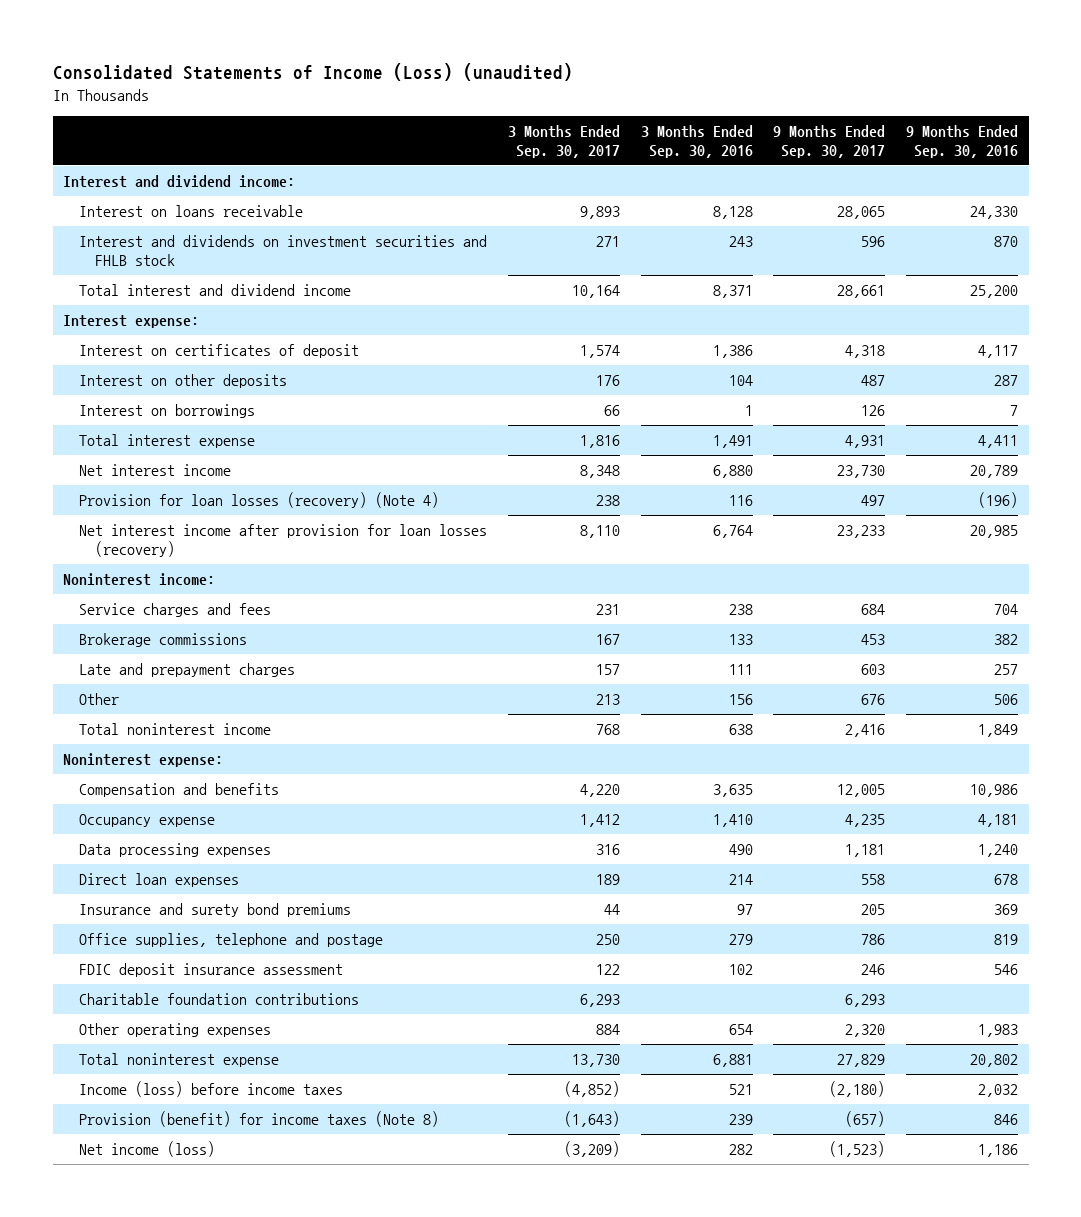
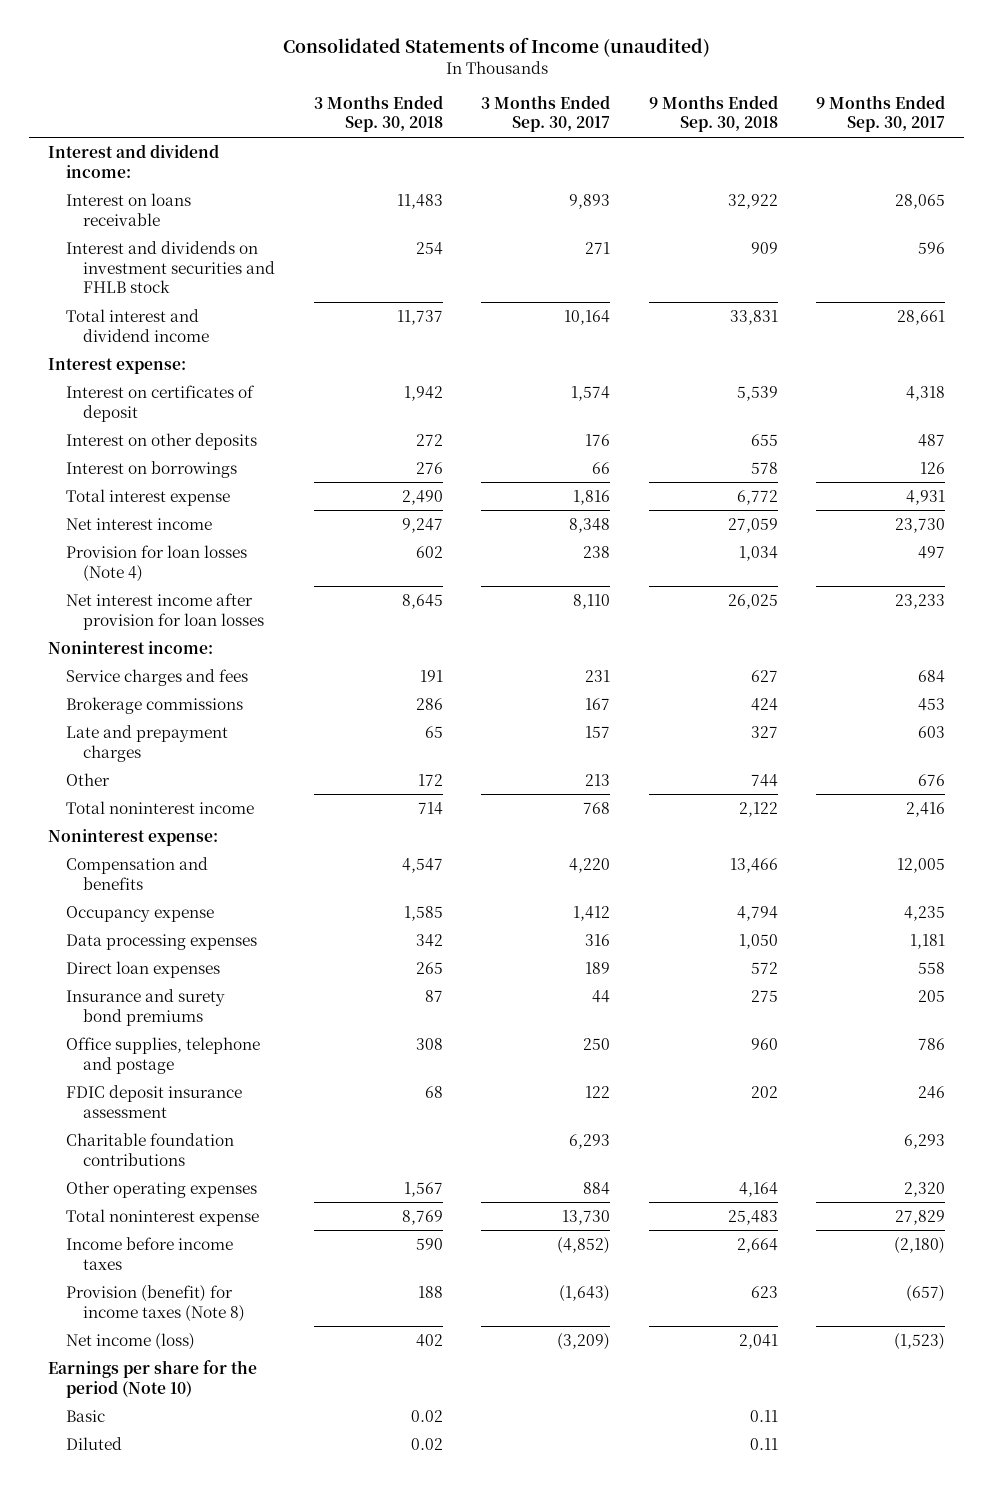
[52,62,573,81] Consolidated Statements of Income (Loss) (unaudited) -> [282,36,710,57] Consolidated Statements of Income (unaudited)
[640,125,753,159] 3 Months Ended Sep. 30, 2016 -> none
[906,125,1019,159] 9 Months Ended Sep. 30, 2016 -> none
none -> [313,94,443,133] 3 Months Ended Sep. 30, 2018
none -> [648,94,778,133] 9 Months Ended Sep. 30, 2018
[78,492,439,509] Provision for loan losses (recovery) (Note 4) -> [65,544,247,582] Provision for loan losses (Note 4)
[78,524,487,558] Net interest income after provision for loan losses (recovery) -> [65,592,264,630] Net interest income after provision for loan losses
[78,1081,343,1098] Income (loss) before income taxes -> [65,1236,233,1270] Income before income taxes
none -> [48,1359,258,1398] Earnings per share for the period (Note 10)
none -> [65,1409,105,1422] Basic
none -> [65,1436,122,1450] Diluted

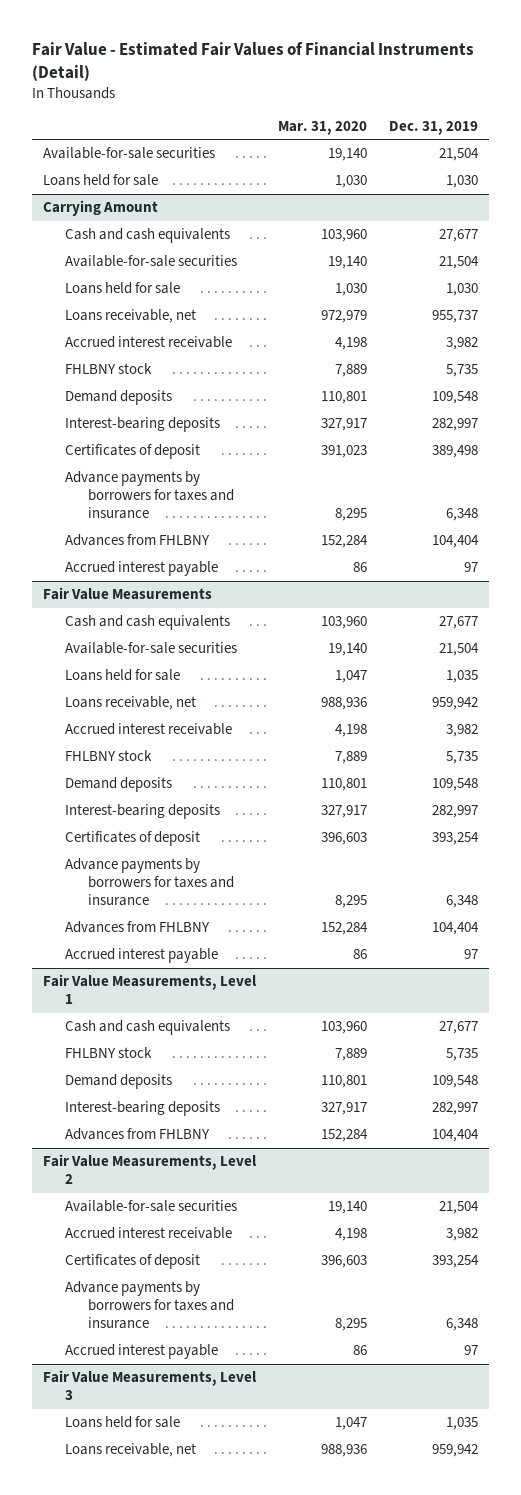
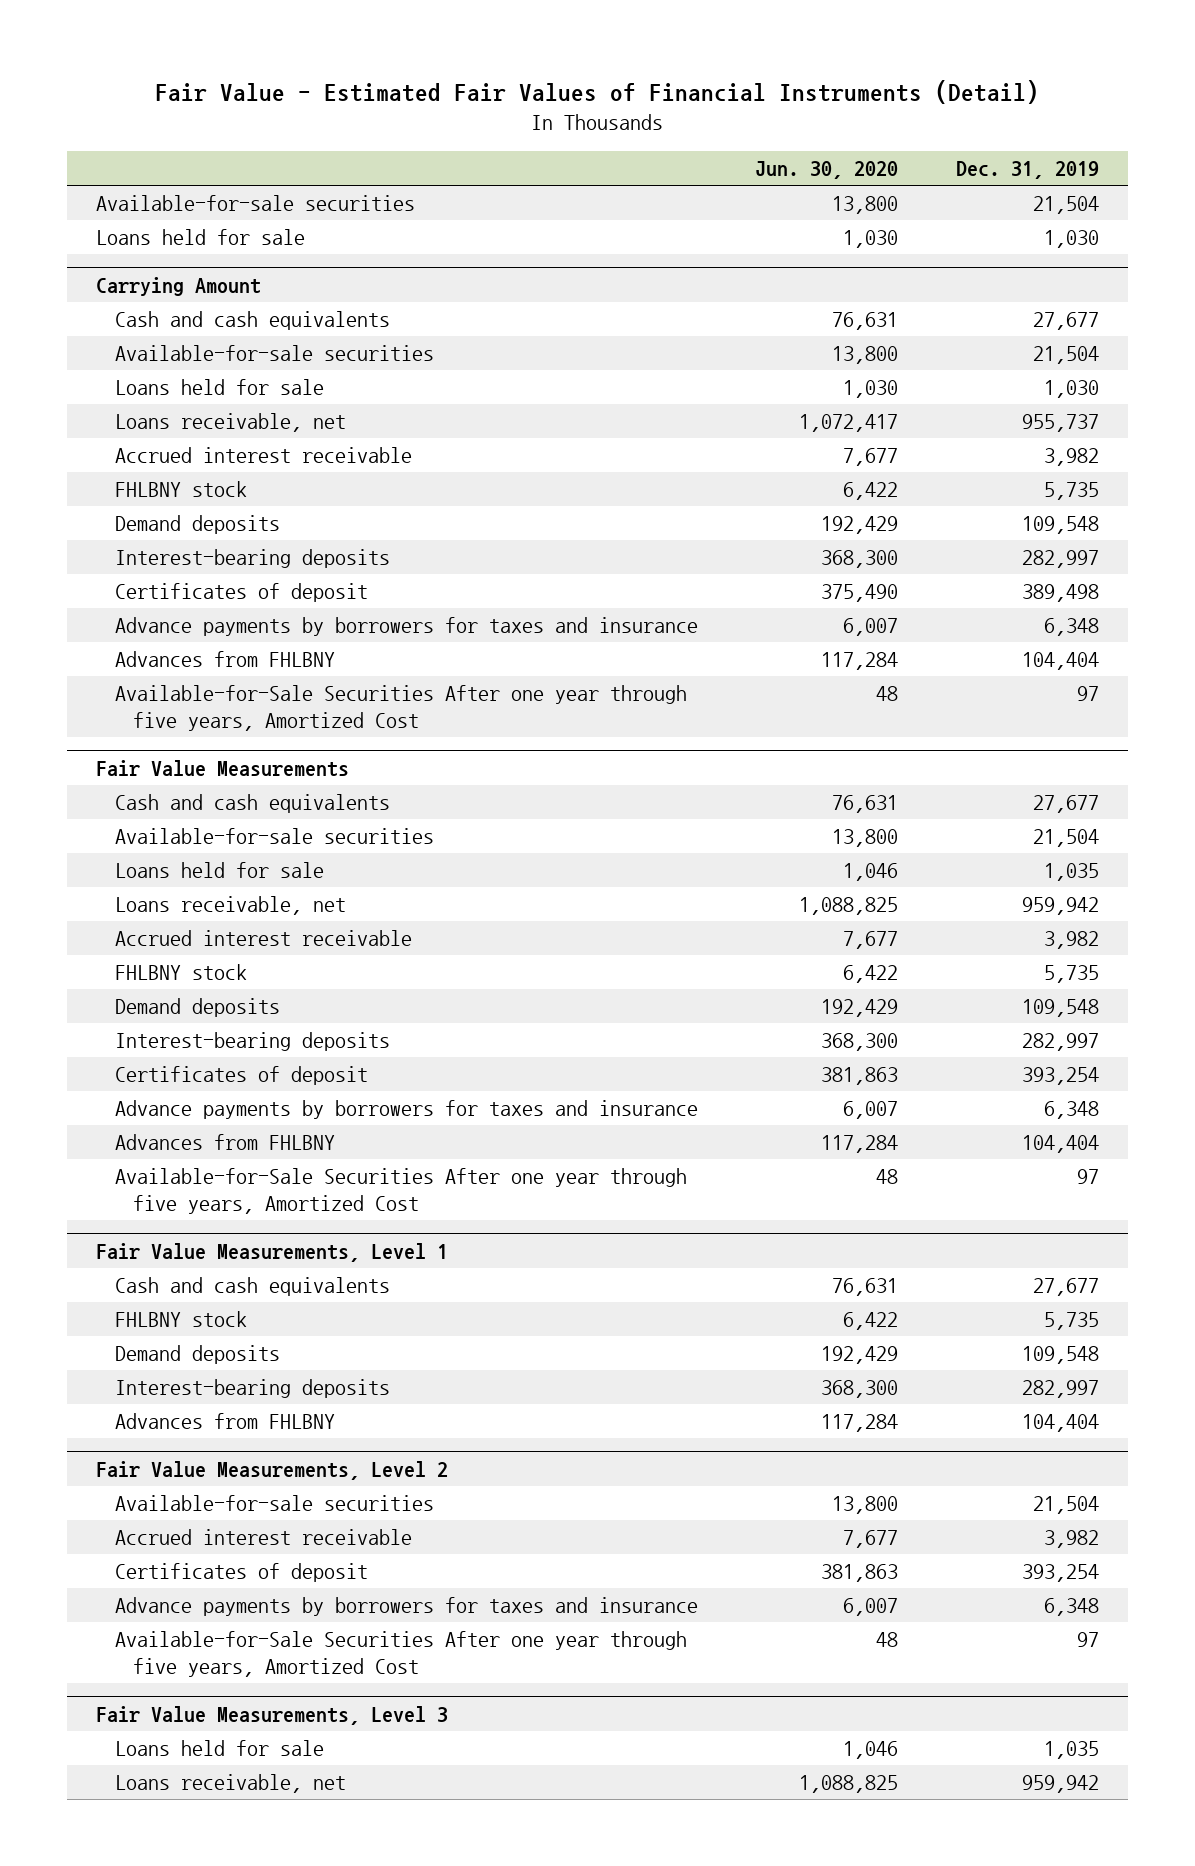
[278,120,368,135] Mar. 31, 2020 -> none
none -> [755,160,899,179] Jun. 30, 2020
[65,561,219,577] Accrued interest payable -> [114,684,687,732] Available-for-Sale Securities After one year through five years, Amortized Cost
[65,948,219,964] Accrued interest payable -> [114,1167,687,1215] Available-for-Sale Securities After one year through five years, Amortized Cost
[65,1344,219,1360] Accrued interest payable -> [114,1630,687,1678] Available-for-Sale Securities After one year through five years, Amortized Cost

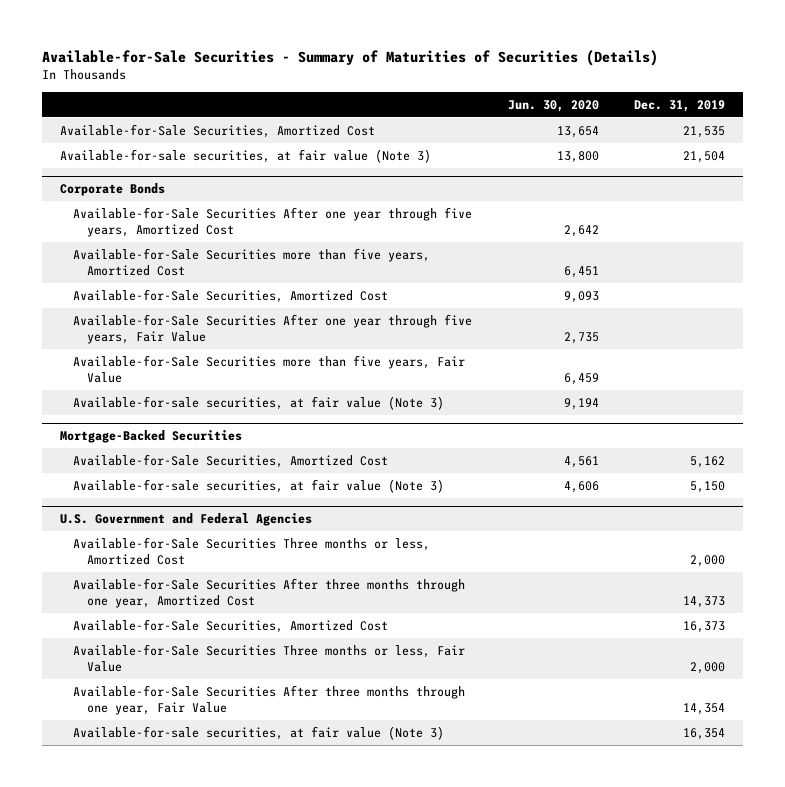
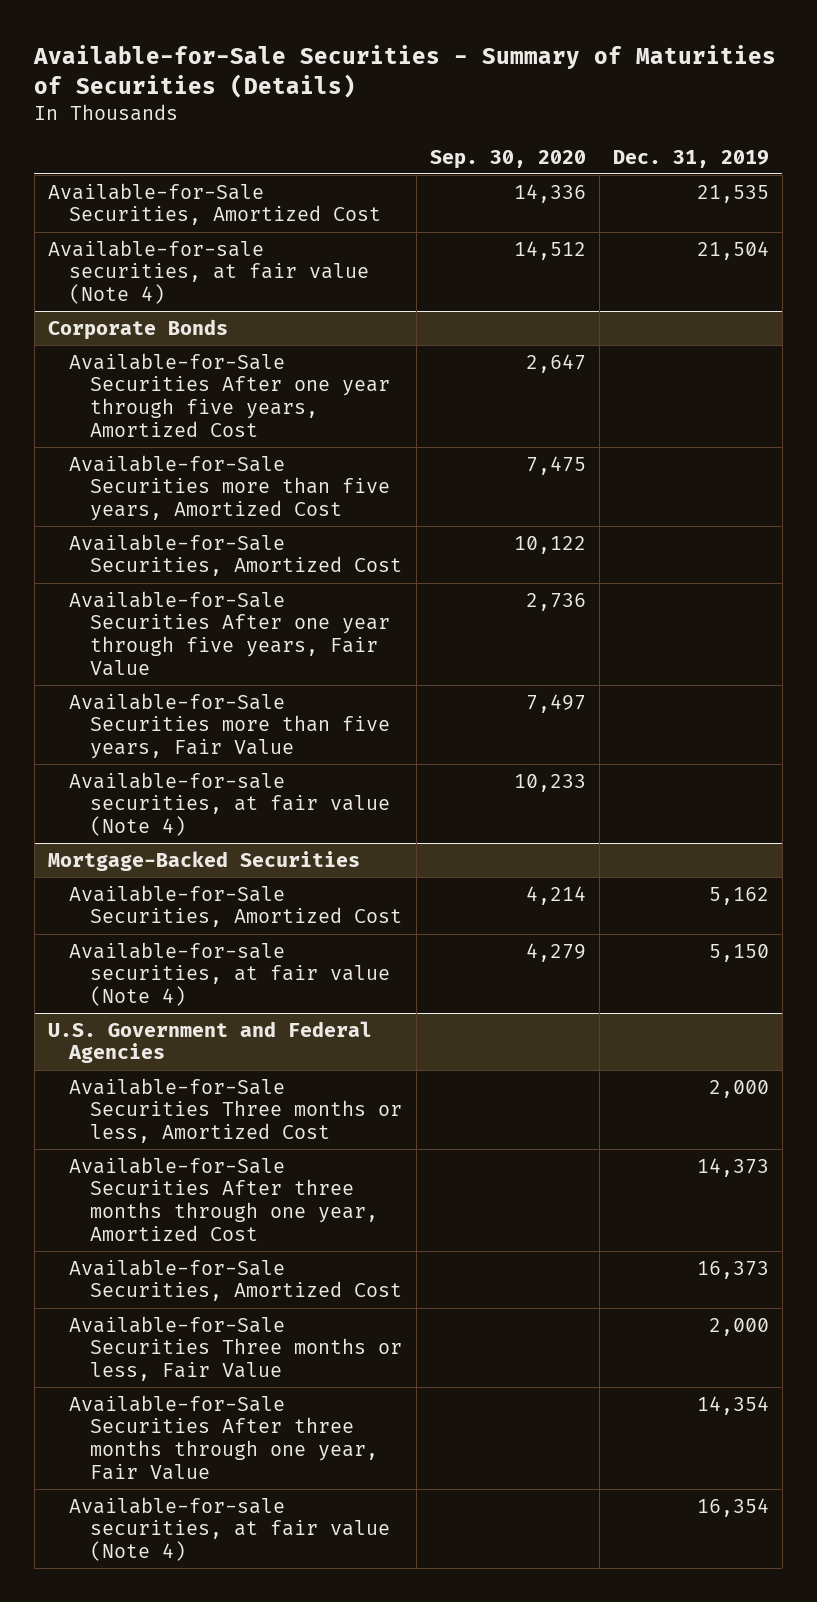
[507,99,599,112] Jun. 30, 2020 -> none
none -> [429,149,586,169] Sep. 30, 2020
[59,149,431,164] Available-for-sale securities, at fair value (Note 3) -> [47,239,370,304] Available-for-sale securities, at fair value (Note 4)
[73,396,445,411] Available-for-sale securities, at fair value (Note 3) -> [69,771,391,836] Available-for-sale securities, at fair value (Note 4)
[73,479,445,494] Available-for-sale securities, at fair value (Note 3) -> [69,941,391,1006] Available-for-sale securities, at fair value (Note 4)
[73,726,445,741] Available-for-sale securities, at fair value (Note 3) -> [69,1496,391,1561] Available-for-sale securities, at fair value (Note 4)

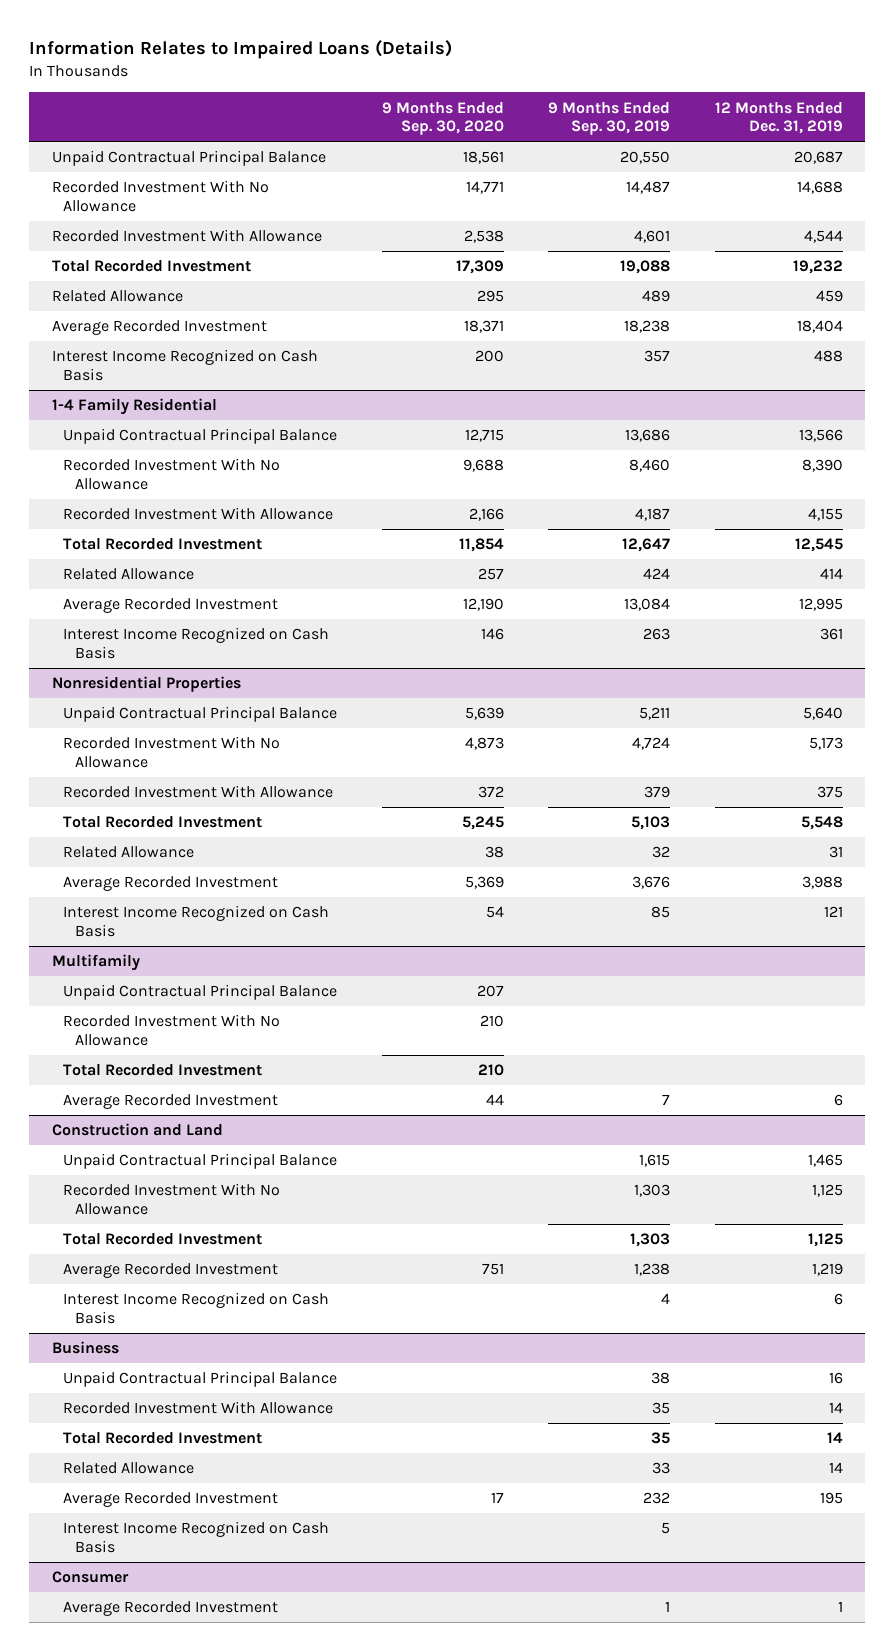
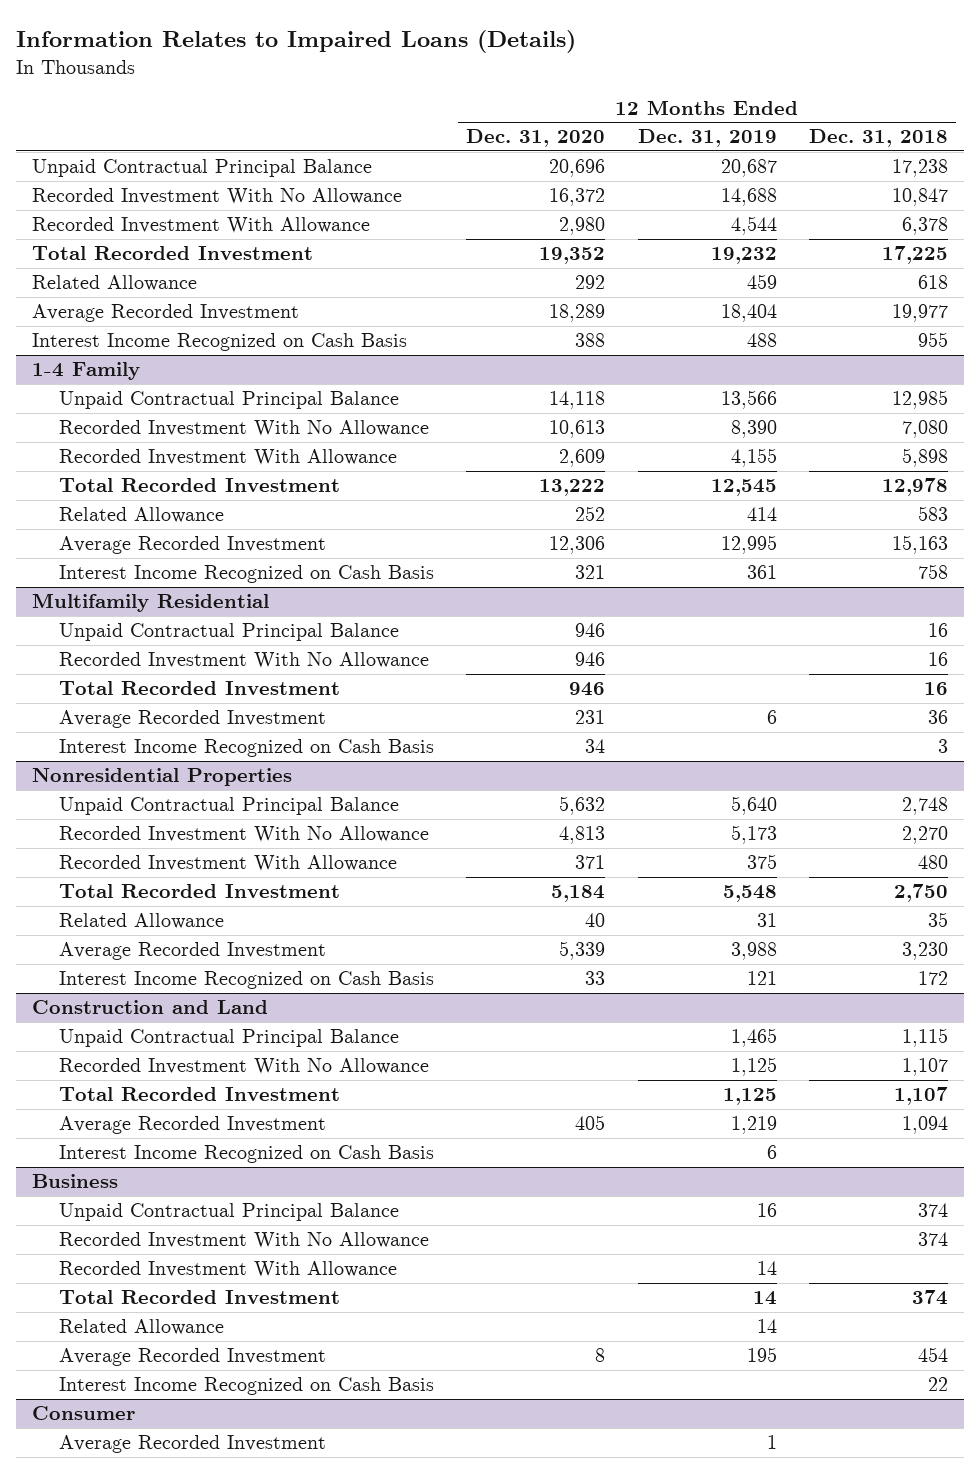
[381,101,504,136] 9 Months Ended Sep. 30, 2020 -> none
[548,101,671,136] 9 Months Ended Sep. 30, 2019 -> none
none -> [466,129,606,148] Dec. 31, 2020
none -> [808,129,948,148] Dec. 31, 2018
[51,398,217,416] 1-4 Family Residential -> [32,362,141,381] 1-4 Family
none -> [32,593,270,613] Multifamily Residential
none -> [58,623,399,642] Unpaid Contractual Principal Balance
none -> [58,652,429,670] Recorded Investment With No Allowance
none -> [58,681,340,696] Total Recorded Investment
none -> [58,710,326,729] Average Recorded Investment
none -> [58,739,434,758] Interest Income Recognized on Cash Basis
[51,954,140,972] Multifamily -> none
[63,984,338,1001] Unpaid Contractual Principal Balance -> none
[63,1014,281,1046] Recorded Investment With No Allowance -> none
[63,1064,263,1077] Total Recorded Investment -> none
[63,1094,279,1110] Average Recorded Investment -> none
none -> [58,1232,429,1250] Recorded Investment With No Allowance

